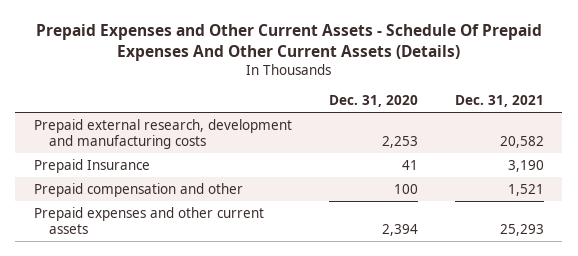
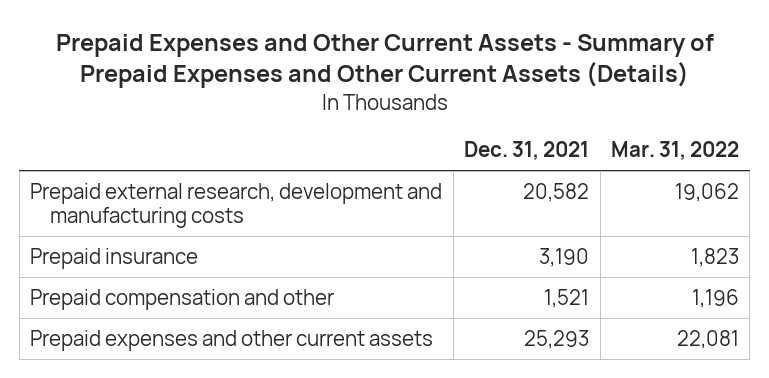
[35,24,542,61] Prepaid Expenses and Other Current Assets - Schedule Of Prepaid Expenses And Other Current Assets (Details) -> [55,33,714,89] Prepaid Expenses and Other Current Assets - Summary of Prepaid Expenses and Other Current Assets (Details)
[328,94,418,107] Dec. 31, 2020 -> none
none -> [610,141,739,161] Mar. 31, 2022
[33,158,150,173] Prepaid Insurance -> [30,247,199,269] Prepaid insurance

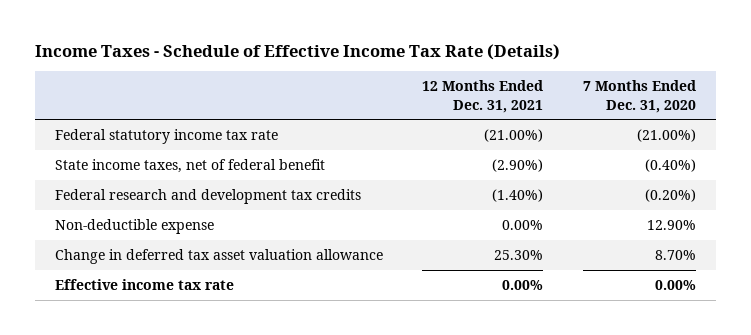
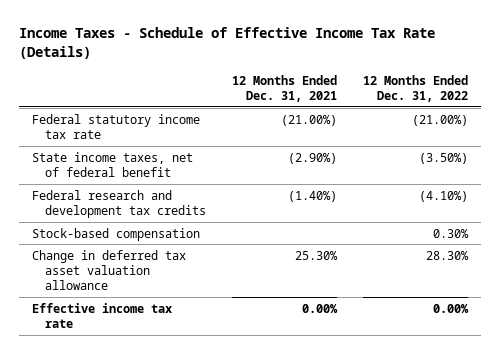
[582,80,696,113] 7 Months Ended Dec. 31, 2020 -> none
none -> [362,74,468,103] 12 Months Ended Dec. 31, 2022
[54,218,214,234] Non-deductible expense -> none
none -> [32,227,201,241] Stock-based compensation

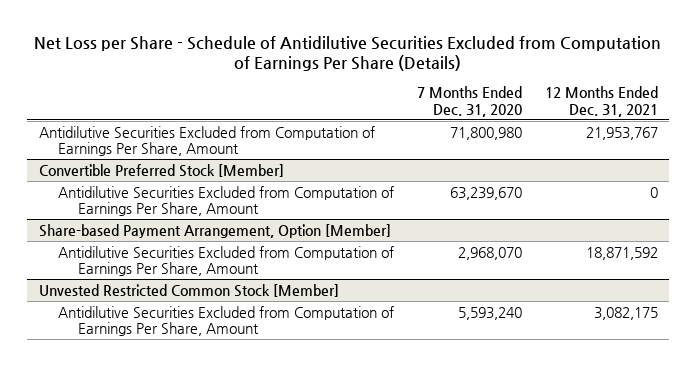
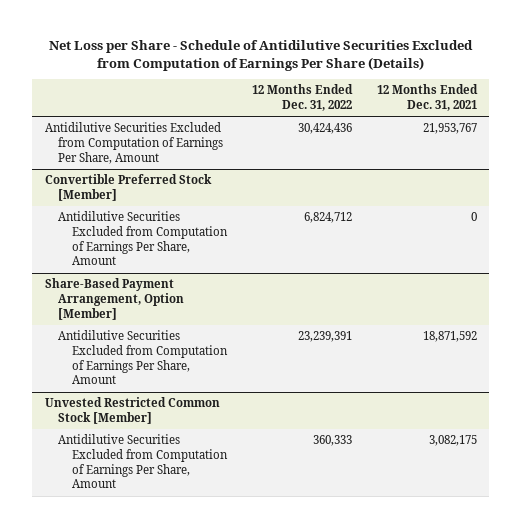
[417,86,523,117] 7 Months Ended Dec. 31, 2020 -> none
none -> [251,84,353,112] 12 Months Ended Dec. 31, 2022
[38,223,391,238] Share-based Payment Arrangement, Option [Member] -> [44,278,185,320] Share-Based Payment Arrangement, Option [Member]

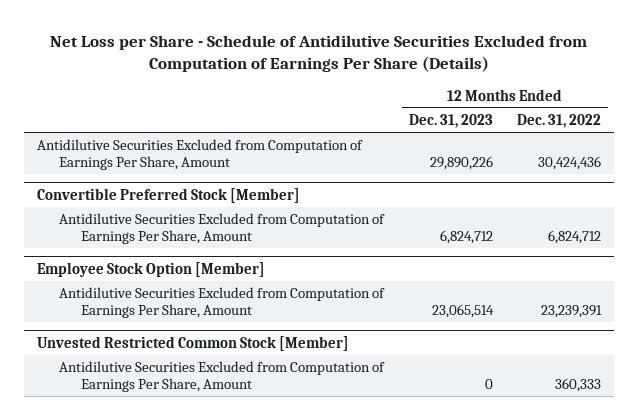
[376,84,478,112] 12 Months Ended Dec. 31, 2021 -> none
none -> [408,113,493,128] Dec. 31, 2023
[44,278,185,320] Share-Based Payment Arrangement, Option [Member] -> [36,261,265,277] Employee Stock Option [Member]

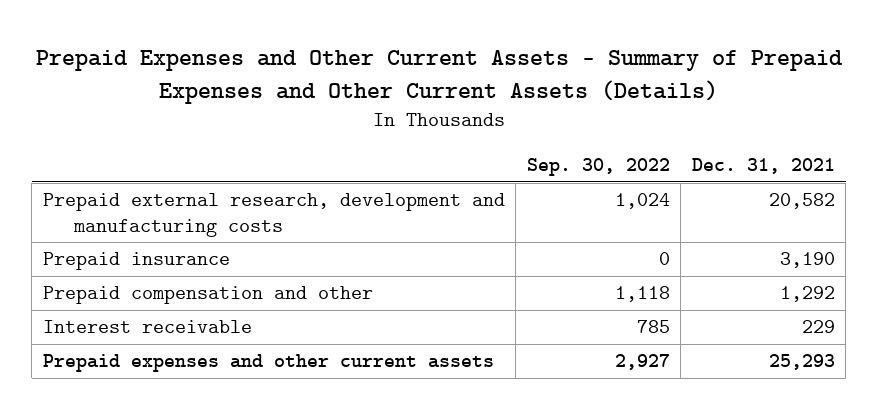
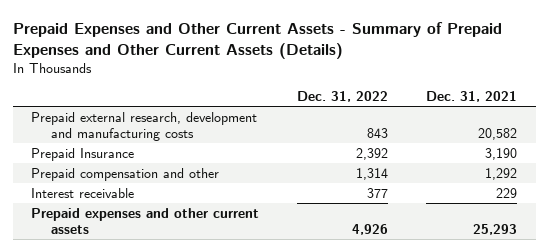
[526,157,670,176] Sep. 30, 2022 -> none
none -> [297,90,389,102] Dec. 31, 2022
[42,252,230,271] Prepaid insurance -> [31,147,135,161] Prepaid Insurance

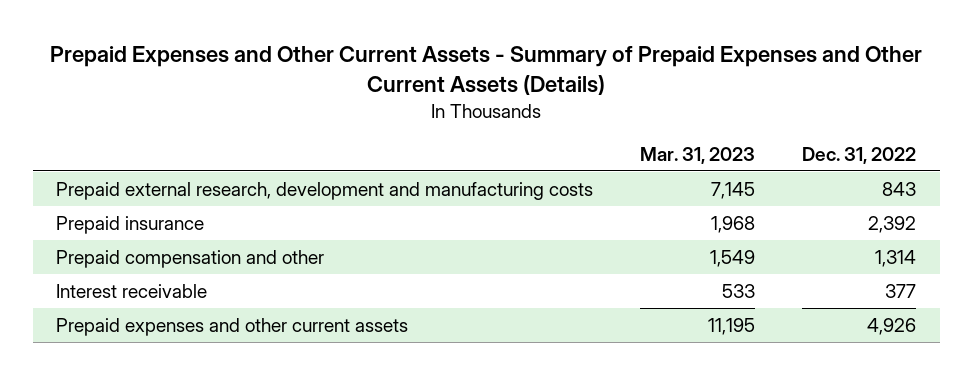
[425,90,517,102] Dec. 31, 2021 -> none
none -> [640,146,756,164] Mar. 31, 2023
[31,147,135,161] Prepaid Insurance -> [56,215,205,234] Prepaid insurance

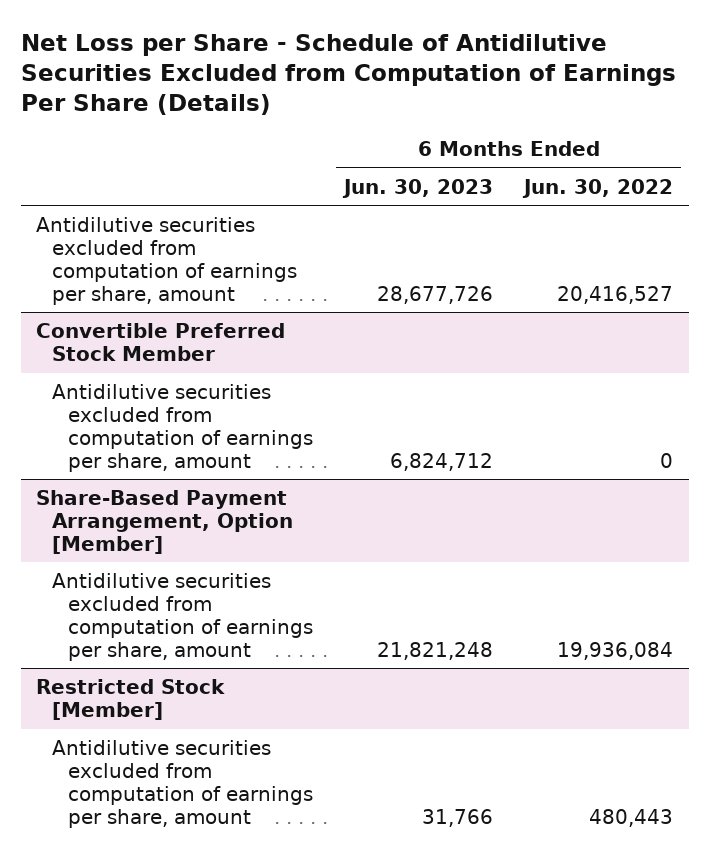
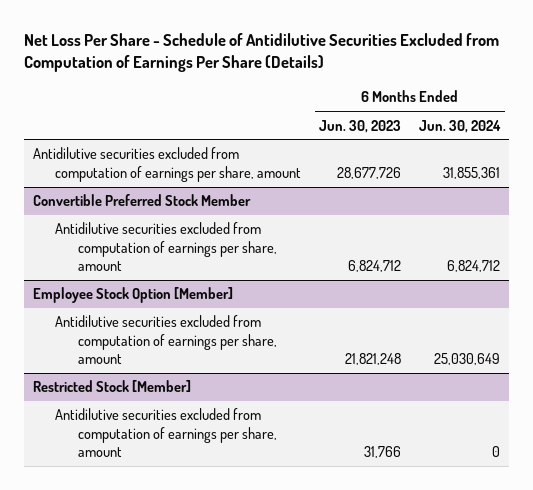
[20,33,676,115] Net Loss per Share - Schedule of Antidilutive Securities Excluded from Computation of Earnings Per Share (Details) -> [23,32,499,73] Net Loss Per Share - Schedule of Antidilutive Securities Excluded from Computation of Earnings Per Share (Details)
[522,178,674,198] Jun. 30, 2022 -> none
none -> [419,119,502,133] Jun. 30, 2024
[36,489,293,554] Share-Based Payment Arrangement, Option [Member] -> [32,287,233,304] Employee Stock Option [Member]

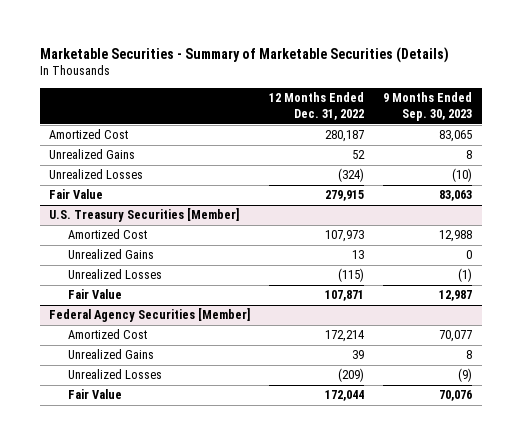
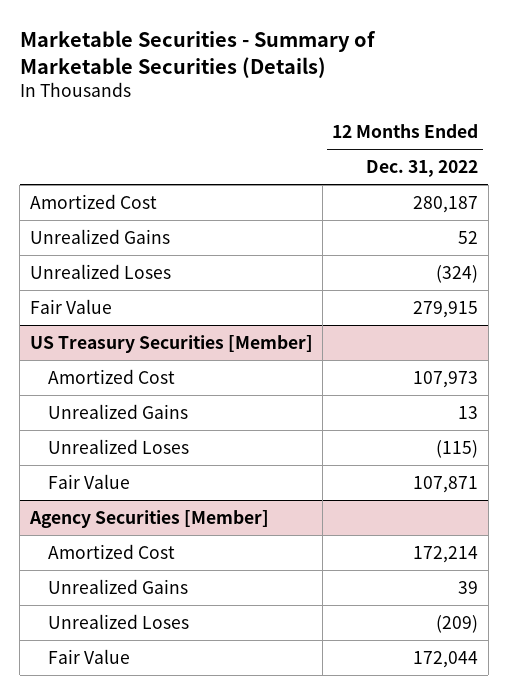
[383,92,473,122] 9 Months Ended Sep. 30, 2023 -> none
[49,169,144,180] Unrealized Losses -> [29,263,171,279] Unrealized Loses
[49,208,240,223] U.S. Treasury Securities [Member] -> [29,334,313,353] US Treasury Securities [Member]
[68,269,163,280] Unrealized Losses -> [47,438,189,454] Unrealized Loses
[49,308,251,323] Federal Agency Securities [Member] -> [28,509,269,528] Agency Securities [Member]
[68,369,163,380] Unrealized Losses -> [47,613,189,629] Unrealized Loses

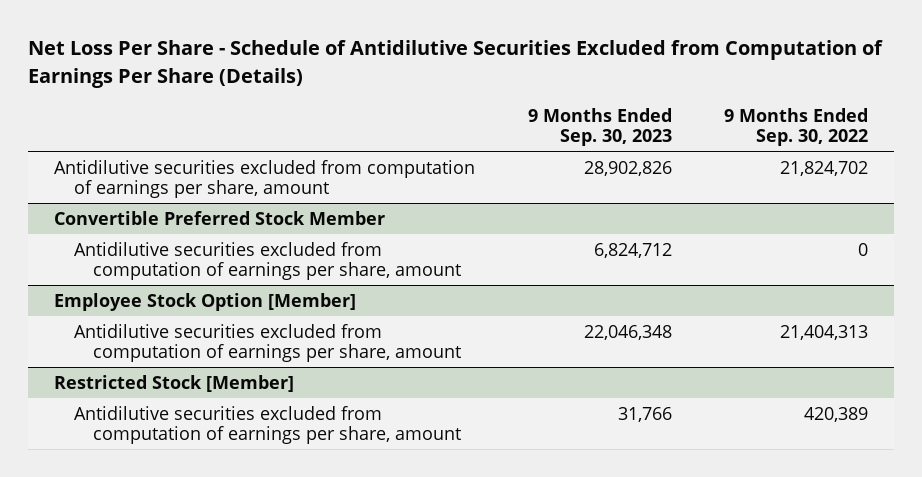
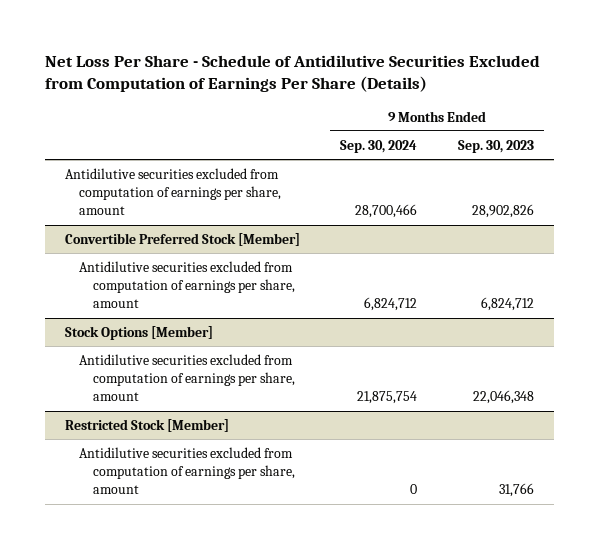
[723,107,868,146] 9 Months Ended Sep. 30, 2022 -> none
none -> [340,139,418,153] Sep. 30, 2024
[54,210,386,225] Convertible Preferred Stock Member -> [64,232,300,246] Convertible Preferred Stock [Member]
[54,292,357,311] Employee Stock Option [Member] -> [64,325,213,340] Stock Options [Member]

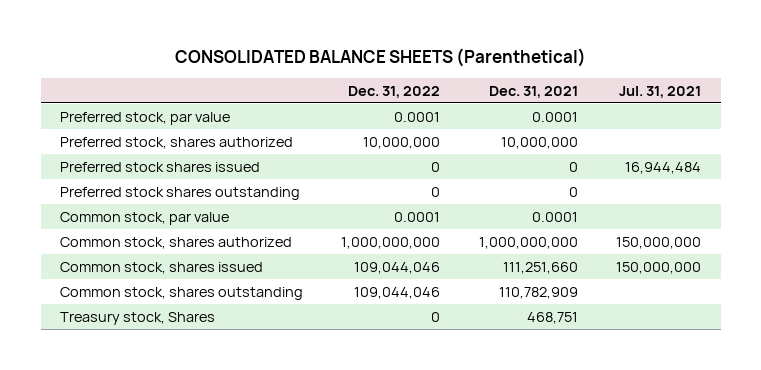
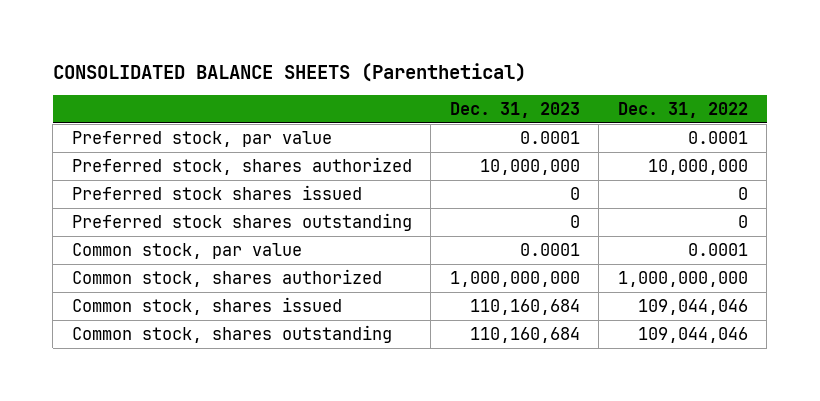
[488,85,578,98] Dec. 31, 2021 -> none
[619,85,702,98] Jul. 31, 2021 -> none
none -> [449,102,580,119] Dec. 31, 2023
[59,311,215,325] Treasury stock, Shares -> none

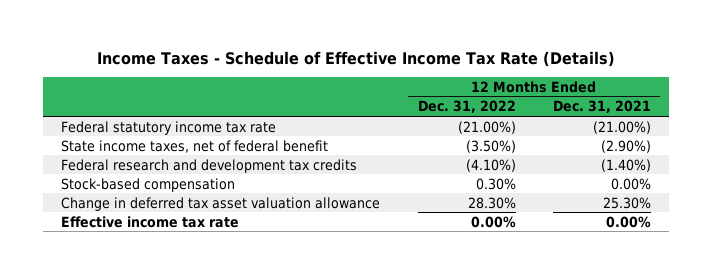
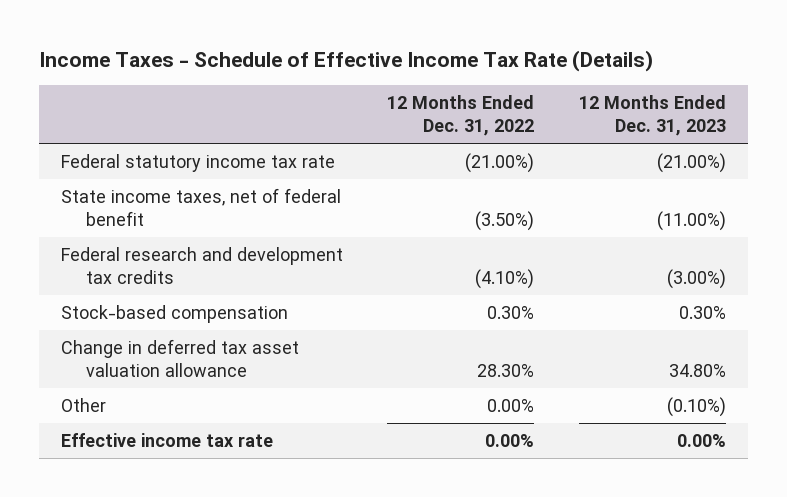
[552,100,651,114] Dec. 31, 2021 -> none
none -> [578,94,726,137] 12 Months Ended Dec. 31, 2023
none -> [60,397,106,412] Other

